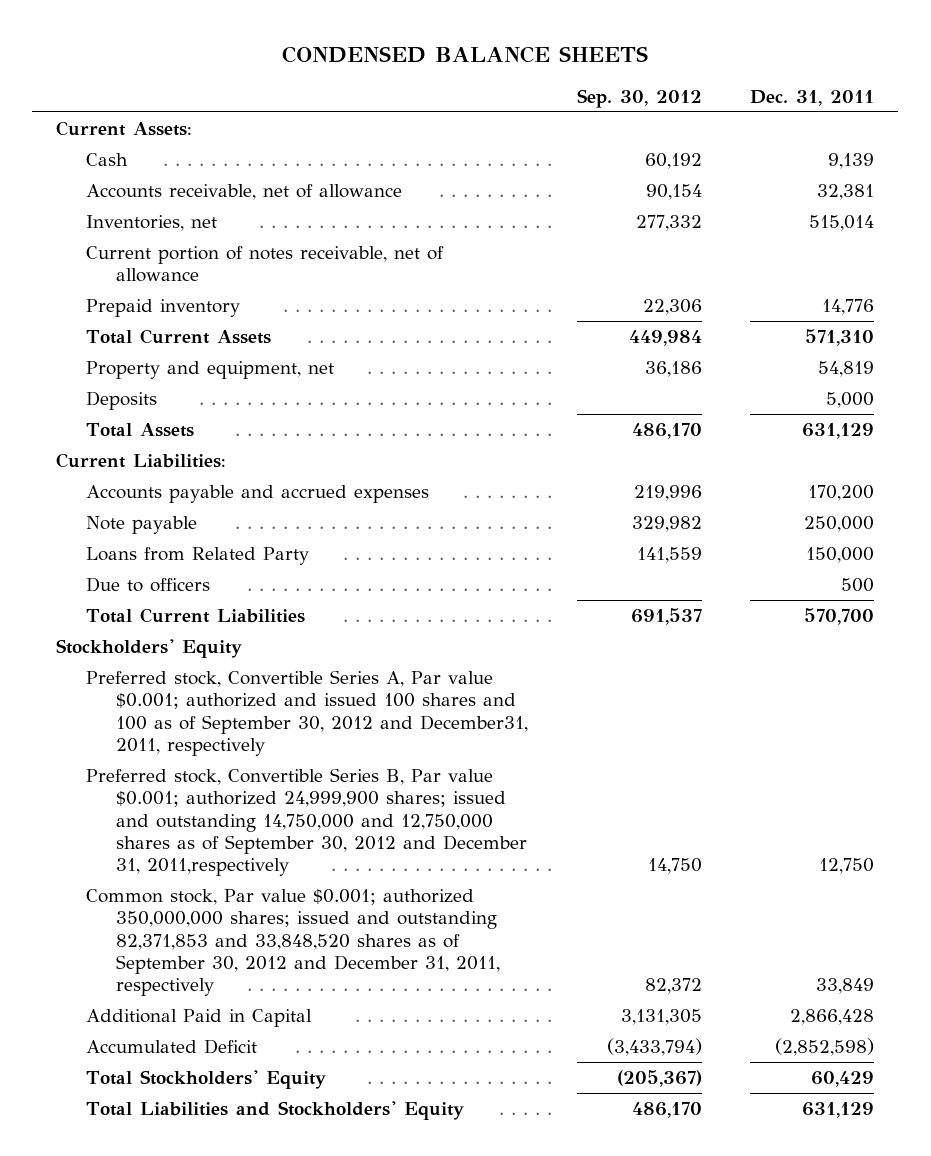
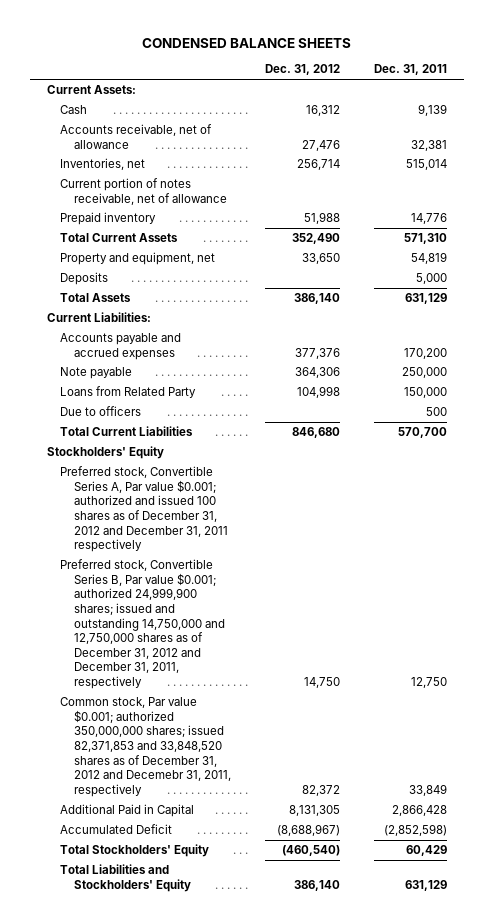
[576,89,702,109] Sep. 30, 2012 -> none
none -> [265,64,341,76] Dec. 31, 2012
[86,669,529,757] Preferred stock, Convertible Series A, Par value $0.001; authorized and issued 100 shares and 100 as of September 30, 2012 and December31, 2011, respectively -> [60,466,229,553] Preferred stock, Convertible Series A, Par value $0.001; authorized and issued 100 shares as of December 31, 2012 and December 31, 2011 respectively
[86,767,528,877] Preferred stock, Convertible Series B, Par value $0.001; authorized 24,999,900 shares; issued and outstanding 14,750,000 and 12,750,000 shares as of September 30, 2012 and December 31, 2011,respectively -> [60,559,226,690] Preferred stock, Convertible Series B, Par value $0.001; authorized 24,999,900 shares; issued and outstanding 14,750,000 and 12,750,000 shares as of December 31, 2012 and December 31, 2011, respectively
[86,888,501,997] Common stock, Par value $0.001; authorized 350,000,000 shares; issued and outstanding 82,371,853 and 33,848,520 shares as of September 30, 2012 and December 31, 2011, respectively -> [60,697,232,797] Common stock, Par value $0.001; authorized 350,000,000 shares; issued 82,371,853 and 33,848,520 shares as of December 31, 2012 and Decemebr 31, 2011, respectively

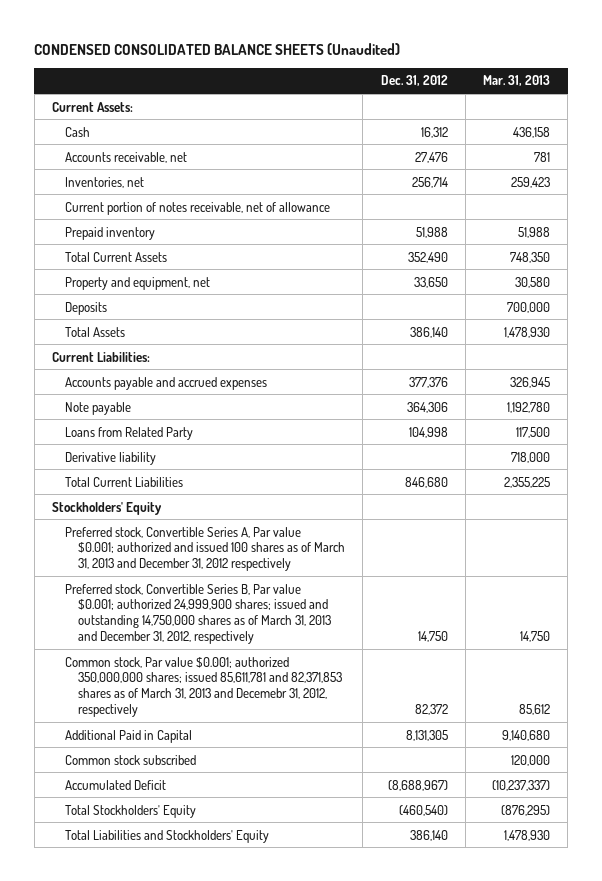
[141,37,351,48] CONDENSED BALANCE SHEETS -> [34,42,401,55] CONDENSED CONSOLIDATED BALANCE SHEETS (Unaudited)
[374,64,448,76] Dec. 31, 2011 -> none
none -> [483,75,551,87] Mar. 31, 2013
[60,124,213,149] Accounts receivable, net of allowance -> [65,151,188,163] Accounts receivable, net
[60,406,142,417] Due to officers -> none
none -> [65,451,157,465] Derivative liability
[60,466,229,553] Preferred stock, Convertible Series A, Par value $0.001; authorized and issued 100 shares as of December 31, 2012 and December 31, 2011 respectively -> [65,526,346,572] Preferred stock, Convertible Series A, Par value $0.001; authorized and issued 100 shares as of March 31, 2013 and December 31, 2012 respectively
[60,559,226,690] Preferred stock, Convertible Series B, Par value $0.001; authorized 24,999,900 shares; issued and outstanding 14,750,000 and 12,750,000 shares as of December 31, 2012 and December 31, 2011, respectively -> [65,583,332,645] Preferred stock, Convertible Series B, Par value $0.001; authorized 24,999,900 shares; issued and outstanding 14,750,000 shares as of March 31, 2013 and December 31, 2012, respectively
[60,697,232,797] Common stock, Par value $0.001; authorized 350,000,000 shares; issued 82,371,853 and 33,848,520 shares as of December 31, 2012 and Decemebr 31, 2011, respectively -> [65,656,343,718] Common stock, Par value $0.001; authorized 350,000,000 shares; issued 85,611,781 and 82,371,853 shares as of March 31, 2013 and Decemebr 31, 2012, respectively
none -> [65,754,197,765] Common stock subscribed

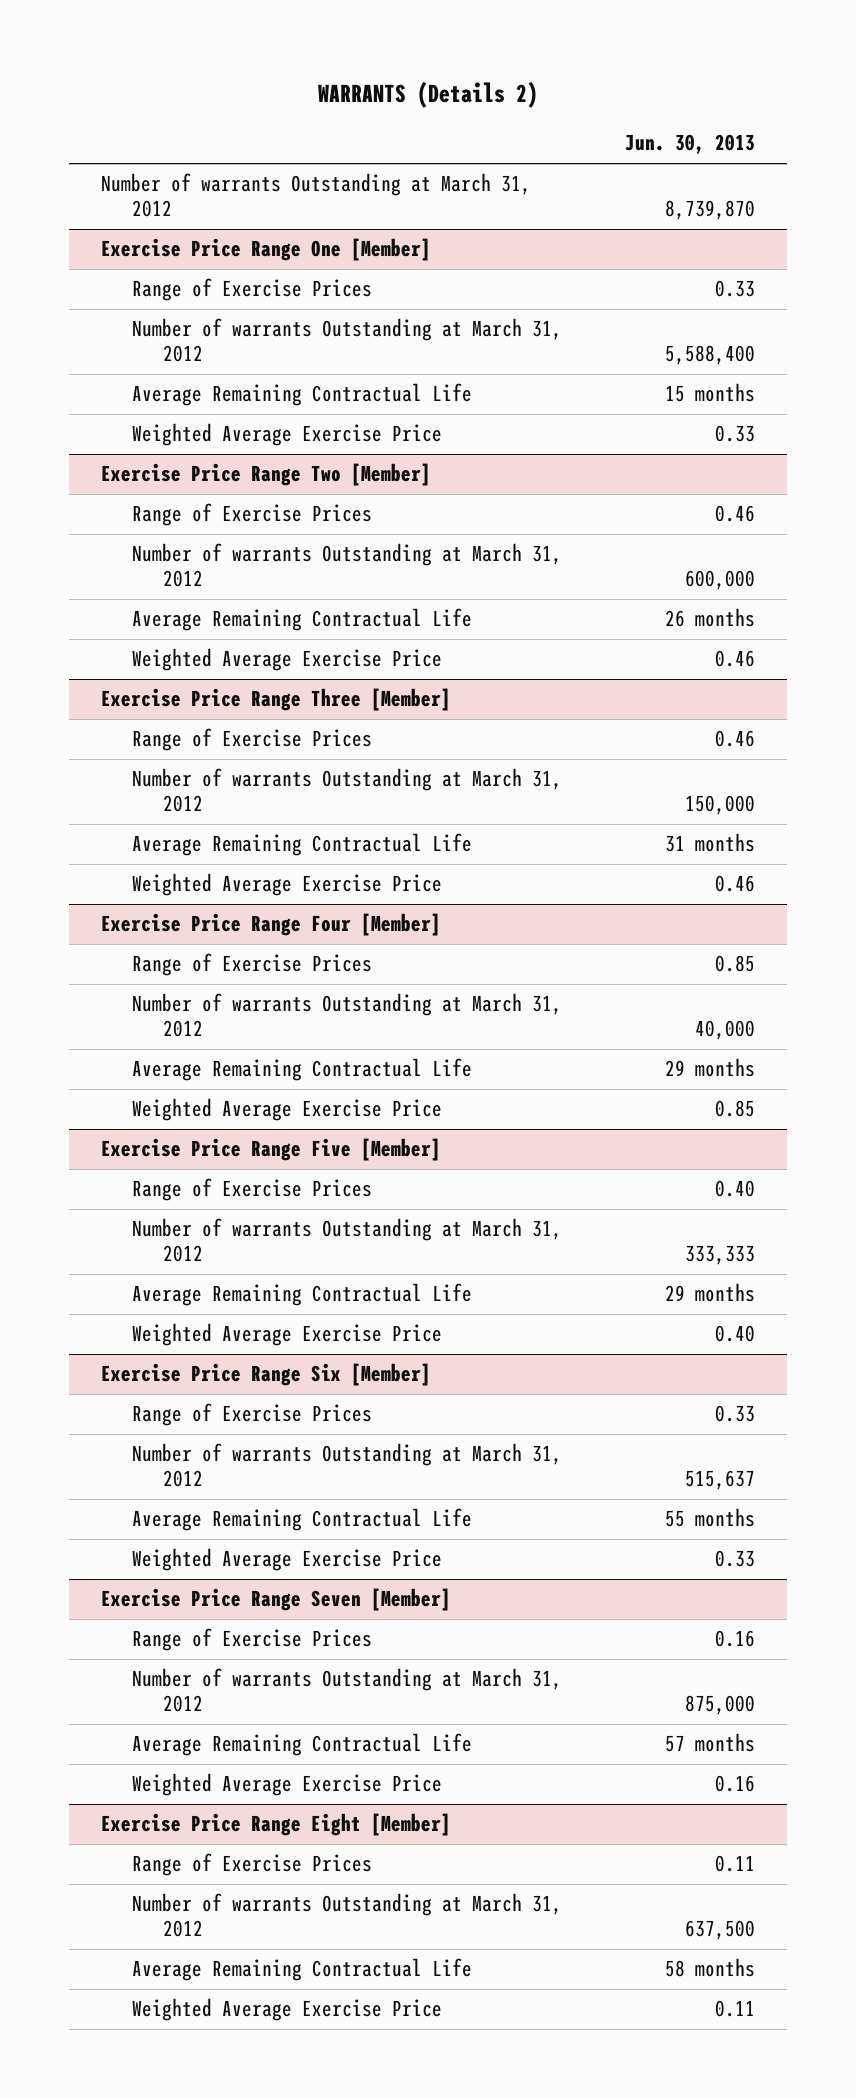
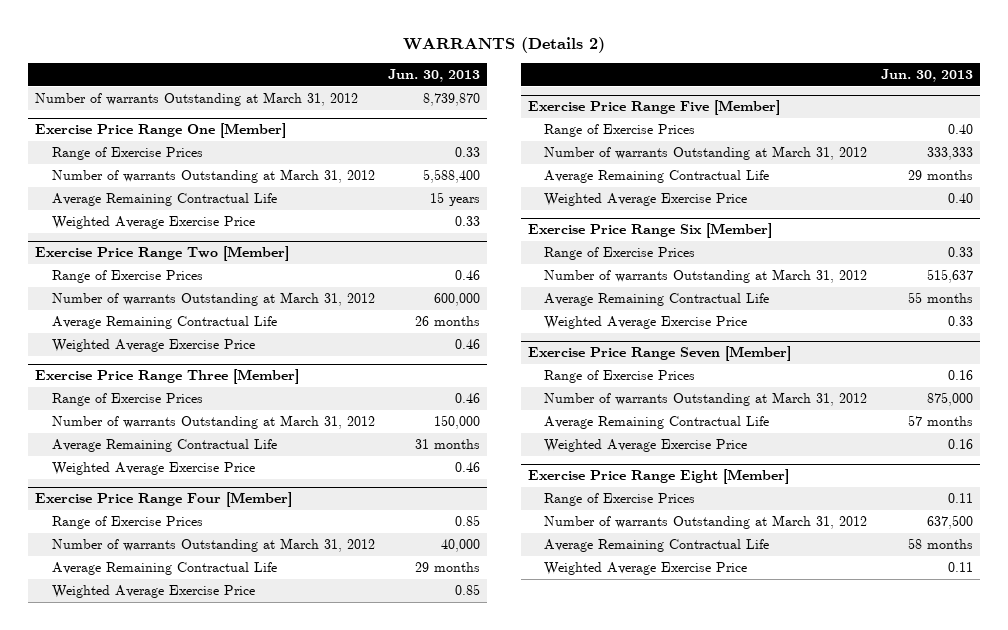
[665,383,756,403] 15 months -> [430,192,481,207] 15 years

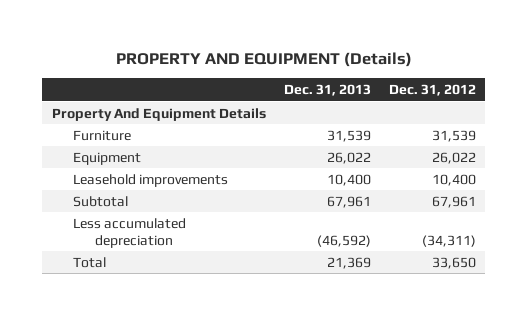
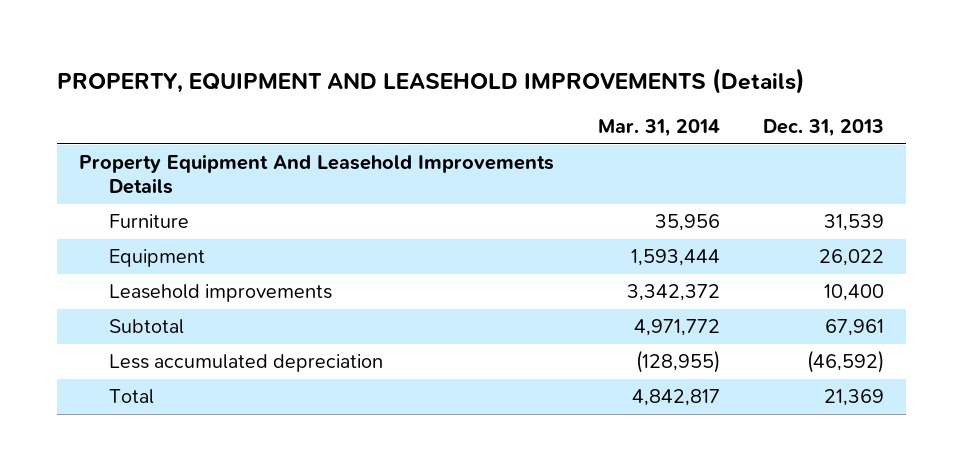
[115,52,412,68] PROPERTY AND EQUIPMENT (Details) -> [57,67,806,94] PROPERTY, EQUIPMENT AND LEASEHOLD IMPROVEMENTS (Details)
[389,84,477,97] Dec. 31, 2012 -> none
none -> [597,119,720,138] Mar. 31, 2014
[51,107,266,121] Property And Equipment Details -> [79,154,555,195] Property Equipment And Leasehold Improvements Details

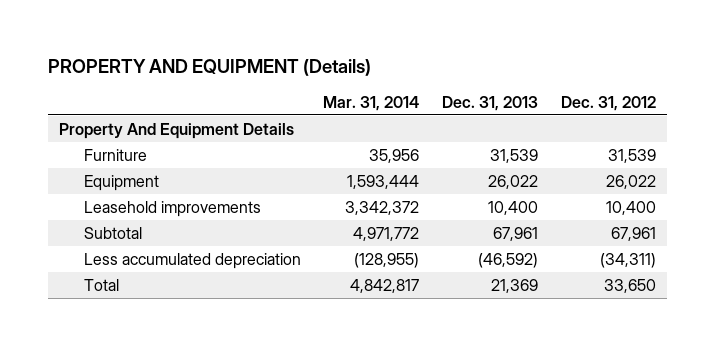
[57,67,806,94] PROPERTY, EQUIPMENT AND LEASEHOLD IMPROVEMENTS (Details) -> [47,58,371,76] PROPERTY AND EQUIPMENT (Details)
none -> [560,95,656,111] Dec. 31, 2012
[79,154,555,195] Property Equipment And Leasehold Improvements Details -> [58,122,294,139] Property And Equipment Details

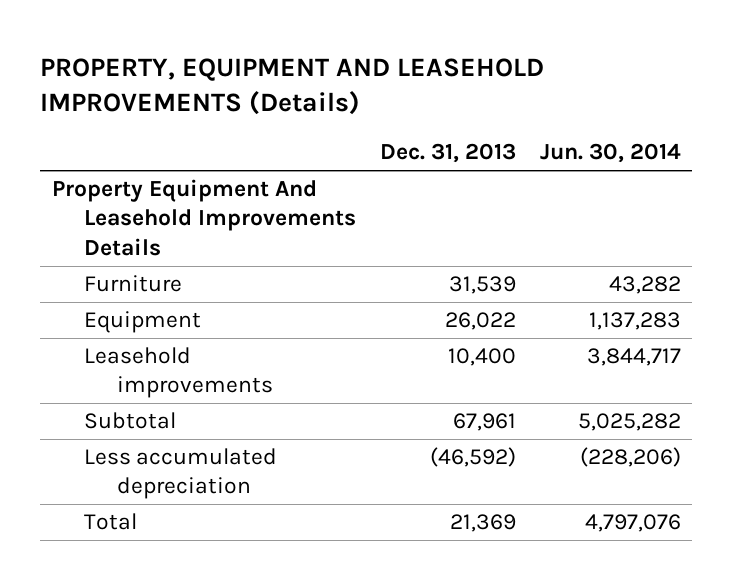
[47,58,371,76] PROPERTY AND EQUIPMENT (Details) -> [40,57,545,116] PROPERTY, EQUIPMENT AND LEASEHOLD IMPROVEMENTS (Details)
[323,95,420,111] Mar. 31, 2014 -> none
[560,95,656,111] Dec. 31, 2012 -> none
none -> [539,143,681,164] Jun. 30, 2014
[58,122,294,139] Property And Equipment Details -> [52,179,357,256] Property Equipment And Leasehold Improvements Details

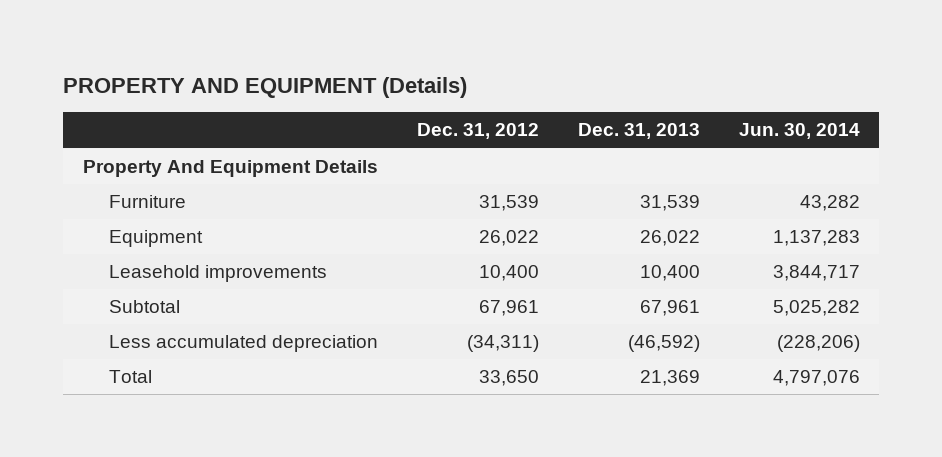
[40,57,545,116] PROPERTY, EQUIPMENT AND LEASEHOLD IMPROVEMENTS (Details) -> [63,77,468,99] PROPERTY AND EQUIPMENT (Details)
none -> [416,123,539,140] Dec. 31, 2012
[52,179,357,256] Property Equipment And Leasehold Improvements Details -> [82,160,378,178] Property And Equipment Details

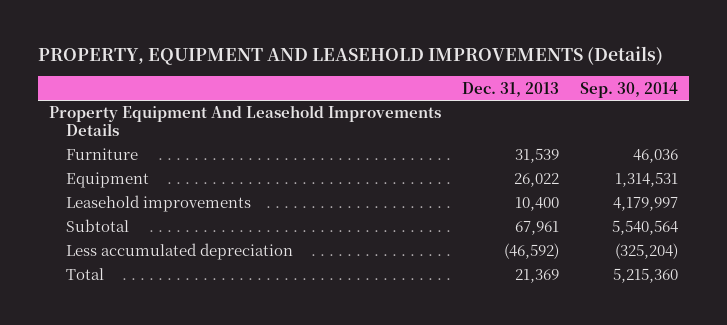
[63,77,468,99] PROPERTY AND EQUIPMENT (Details) -> [37,46,663,66] PROPERTY, EQUIPMENT AND LEASEHOLD IMPROVEMENTS (Details)
[416,123,539,140] Dec. 31, 2012 -> none
[738,123,860,140] Jun. 30, 2014 -> none
none -> [580,81,679,98] Sep. 30, 2014
[82,160,378,178] Property And Equipment Details -> [48,105,441,137] Property Equipment And Leasehold Improvements Details

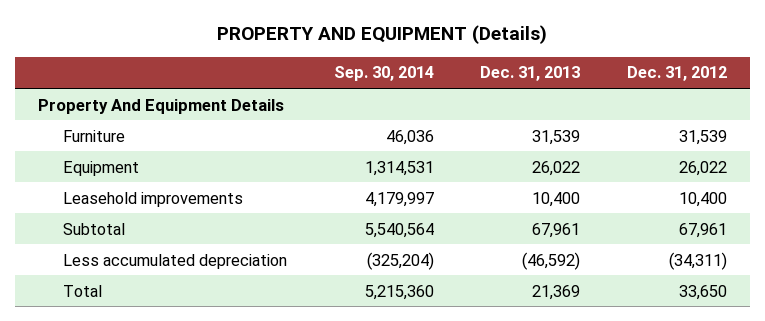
[37,46,663,66] PROPERTY, EQUIPMENT AND LEASEHOLD IMPROVEMENTS (Details) -> [217,25,548,45] PROPERTY AND EQUIPMENT (Details)
none -> [626,66,727,82] Dec. 31, 2012
[48,105,441,137] Property Equipment And Leasehold Improvements Details -> [37,98,284,114] Property And Equipment Details

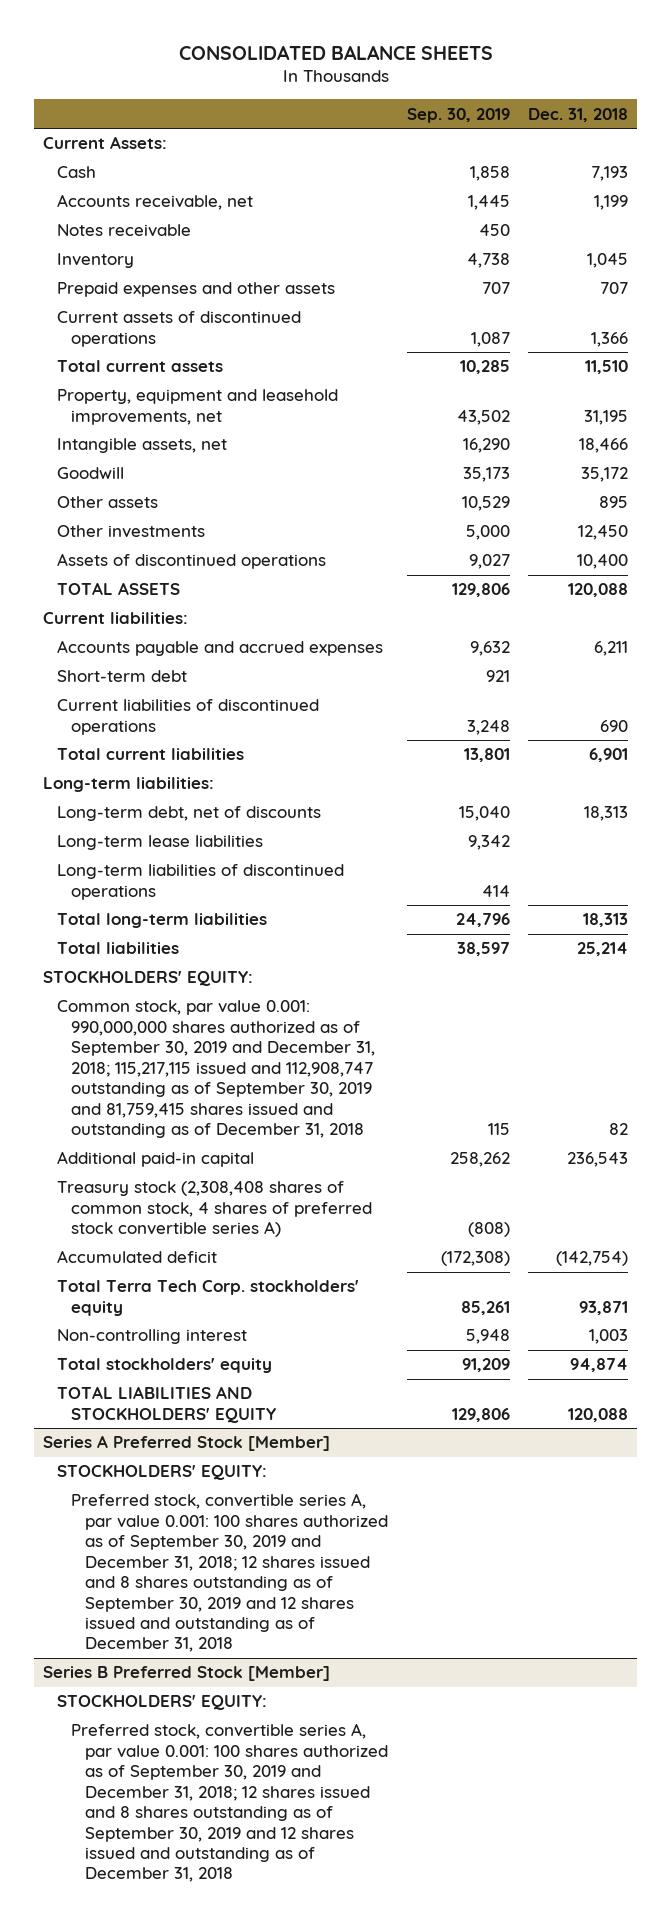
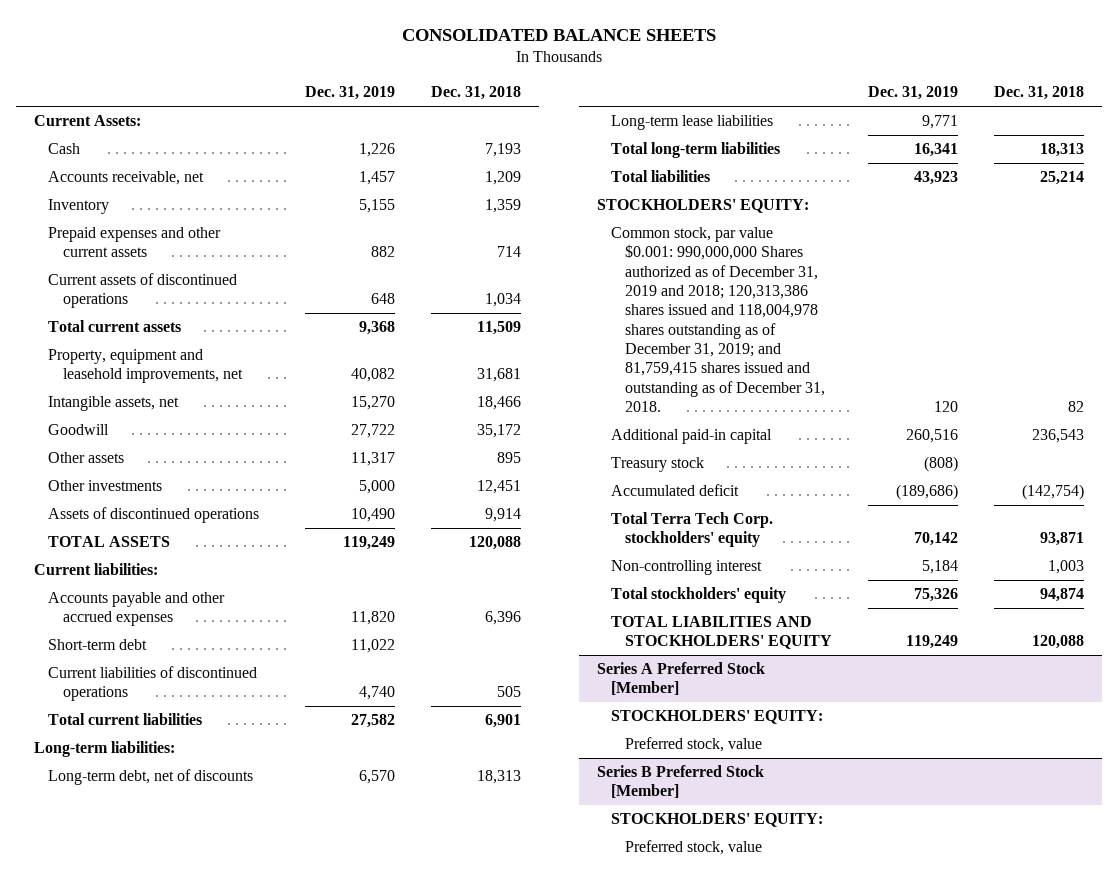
[406,107,510,123] Sep. 30, 2019 -> none
none -> [305,86,396,101] Dec. 31, 2019
[57,224,192,238] Notes receivable -> none
[594,195,629,211] 1,199 -> [484,171,521,186] 1,209
[587,253,629,269] 1,045 -> [484,199,521,214] 1,359
[57,282,336,298] Prepaid expenses and other assets -> [48,227,222,258] Prepaid expenses and other current assets
[600,282,629,295] 707 -> [496,246,521,258] 714
[591,331,629,347] 1,366 -> [484,293,521,308] 1,034
[585,360,629,375] 11,510 -> [476,321,521,336] 11,509
[584,409,629,425] 31,195 -> [476,368,521,383] 31,681
[578,525,629,541] 12,450 -> [476,480,521,495] 12,451
[577,554,629,570] 10,400 -> [484,508,521,523] 9,914
[57,640,384,657] Accounts payable and accrued expenses -> [48,592,226,627] Accounts payable and other accrued expenses
[594,641,629,657] 6,211 -> [484,611,521,626] 6,396
[600,719,629,732] 690 -> [496,686,521,698] 505
[57,864,345,900] Long-term liabilities of discontinued operations -> none
[57,1000,376,1138] Common stock, par value 0.001: 990,000,000 shares authorized as of September 30, 2019 and December 31, 2018; 115,217,115 issued and 112,908,747 outstanding as of September 30, 2019 and 81,759,415 shares issued and outstanding as of December 31, 2018 -> [611,227,826,412] Common stock, par value $0.001: 990,000,000 Shares authorized as of December 31, 2019 and 2018; 120,313,386 shares issued and 118,004,978 shares outstanding as of December 31, 2019; and 81,759,415 shares issued and outstanding as of December 31, 2018.
[57,1181,373,1238] Treasury stock (2,308,408 shares of common stock, 4 shares of preferred stock convertible series A) -> [611,457,705,473] Treasury stock
[71,1493,389,1653] Preferred stock, convertible series A, par value 0.001: 100 shares authorized as of September 30, 2019 and December 31, 2018; 12 shares issued and 8 shares outstanding as of September 30, 2019 and 12 shares issued and outstanding as of December 31, 2018 -> [625,737,763,753] Preferred stock, value
[71,1723,389,1883] Preferred stock, convertible series A, par value 0.001: 100 shares authorized as of September 30, 2019 and December 31, 2018; 12 shares issued and 8 shares outstanding as of September 30, 2019 and 12 shares issued and outstanding as of December 31, 2018 -> [625,840,763,856] Preferred stock, value

